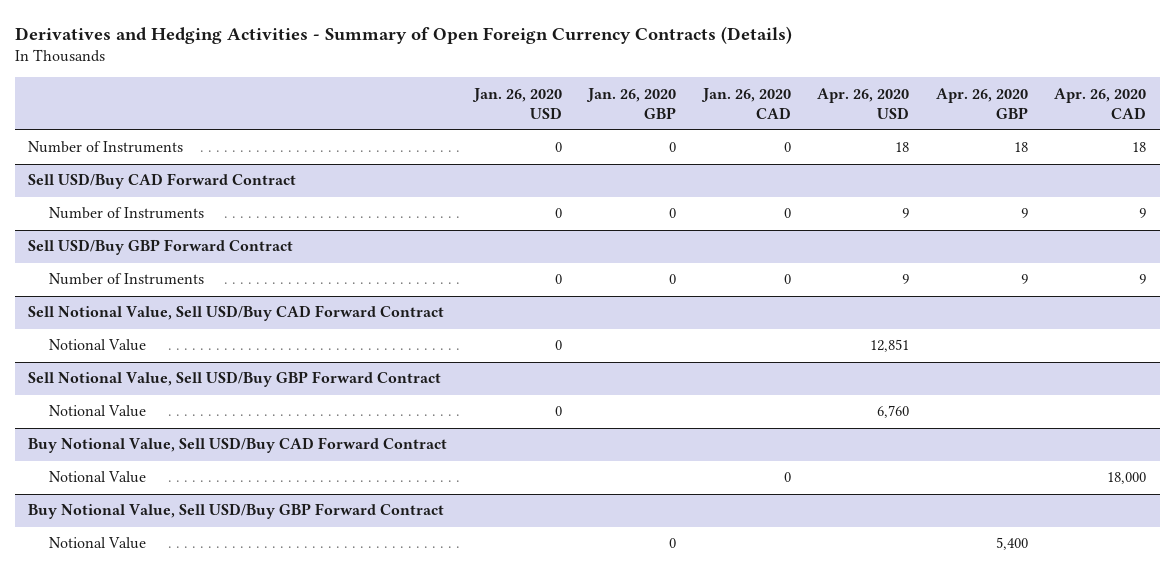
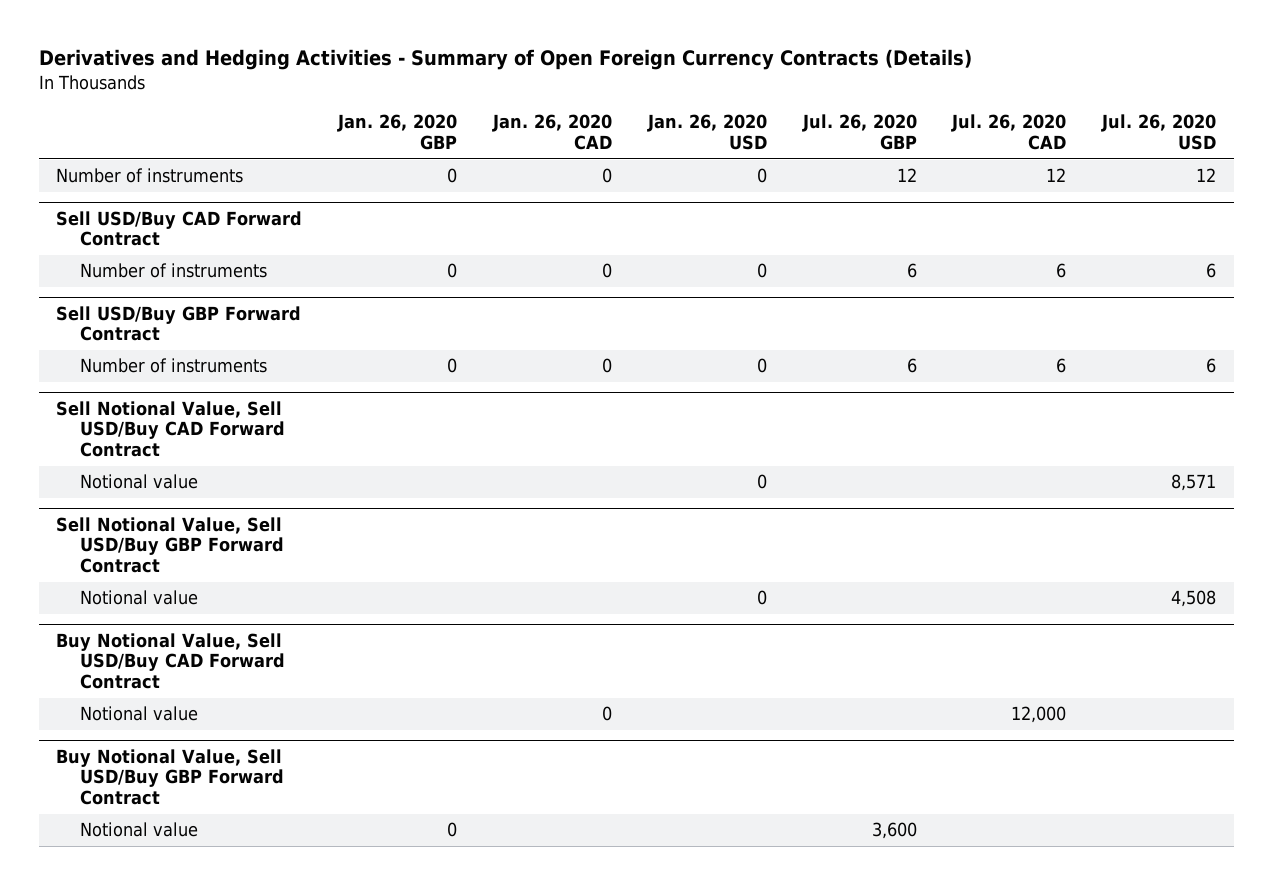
[817,87,910,119] Apr. 26, 2020 USD -> none
[935,87,1028,119] Apr. 26, 2020 GBP -> none
[1054,87,1147,119] Apr. 26, 2020 CAD -> none
none -> [801,114,917,151] Jul. 26, 2020 GBP
none -> [951,114,1067,151] Jul. 26, 2020 CAD
none -> [1101,114,1217,151] Jul. 26, 2020 USD
[28,141,184,154] Number of Instruments -> [56,168,244,184] Number of instruments
[48,207,204,220] Number of Instruments -> [80,263,268,279] Number of instruments
[48,273,204,286] Number of Instruments -> [80,358,268,374] Number of instruments
[48,339,146,352] Notional Value -> [80,474,199,490] Notional value
[48,405,146,418] Notional Value -> [80,590,199,606] Notional value
[48,471,146,484] Notional Value -> [80,706,199,722] Notional value
[48,537,146,550] Notional Value -> [80,822,199,838] Notional value

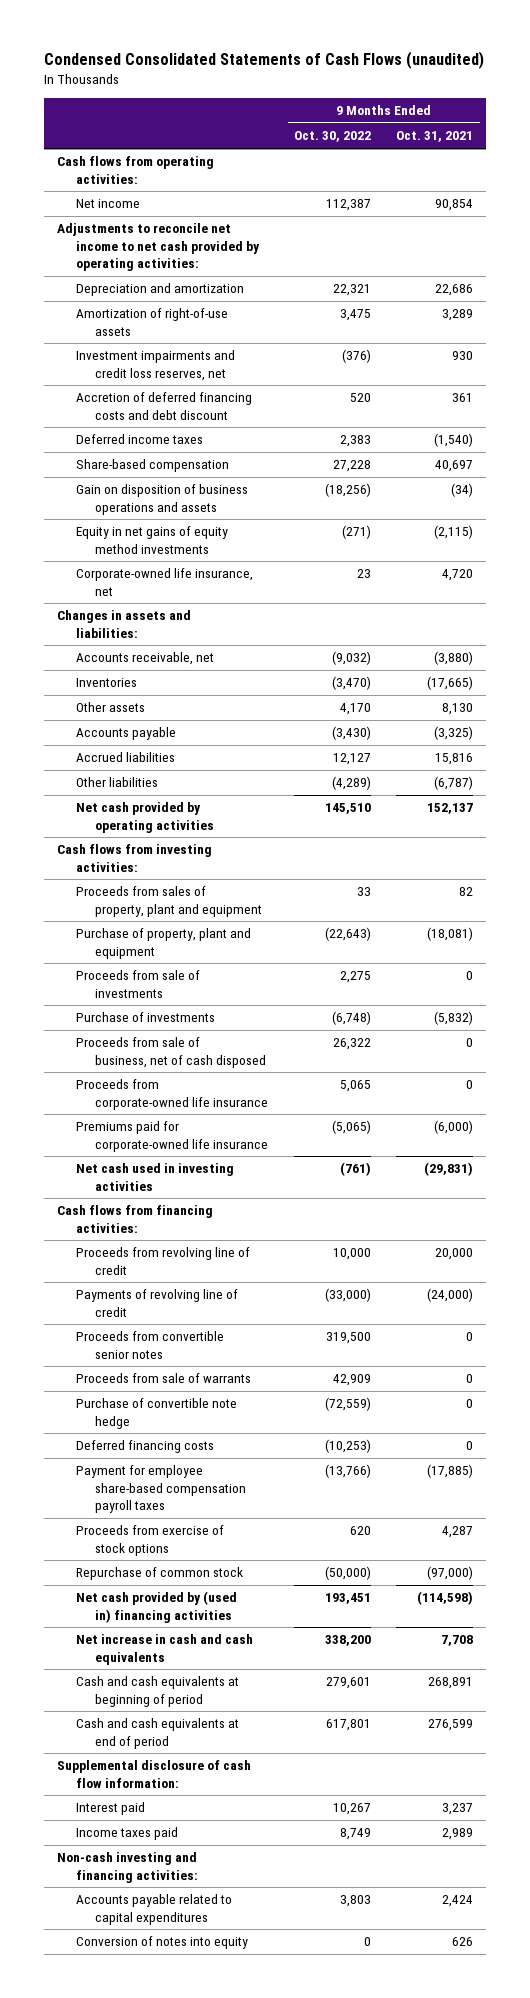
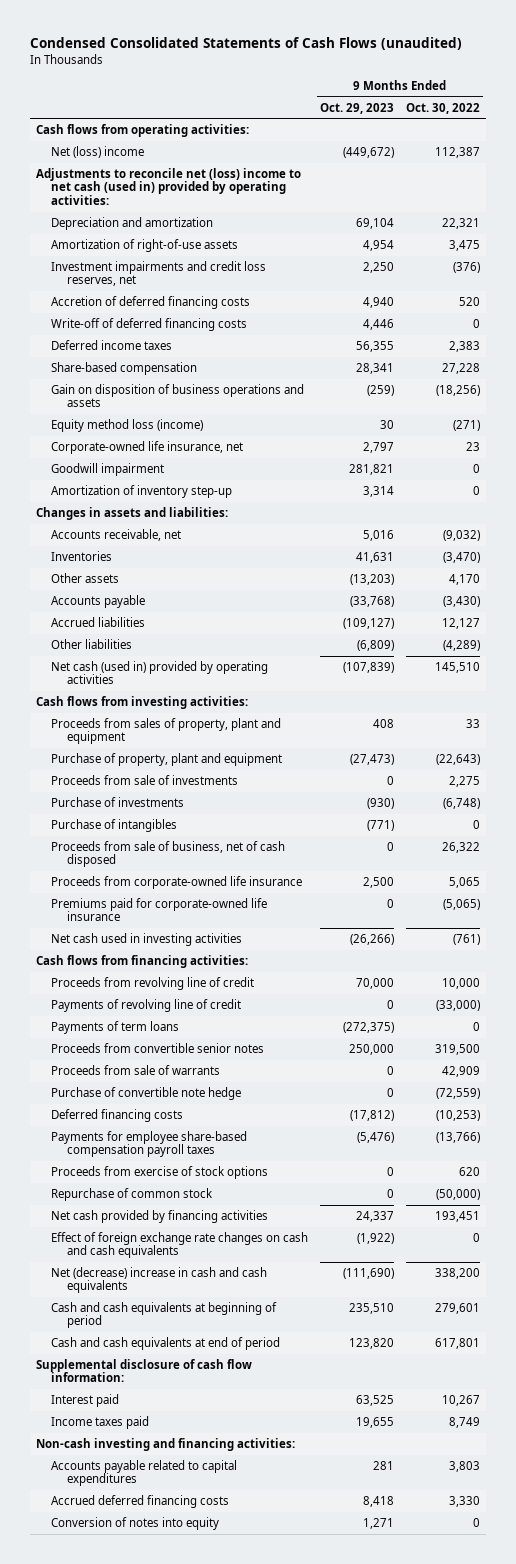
[396,131,474,143] Oct. 31, 2021 -> none
none -> [320,102,395,114] Oct. 29, 2023
[76,199,141,209] Net income -> [51,145,145,158] Net (loss) income
[56,223,261,271] Adjustments to reconcile net income to net cash provided by operating activities: -> [35,167,301,205] Adjustments to reconcile net (loss) income to net cash (used in) provided by operating activities:
[76,392,253,420] Accretion of deferred financing costs and debt discount -> [51,295,251,309] Accretion of deferred financing costs
none -> [51,317,248,331] Write-off of deferred financing costs
[76,526,229,554] Equity in net gains of equity method investments -> [51,418,204,432] Equity method loss (income)
none -> [51,462,165,476] Goodwill impairment
none -> [51,484,233,498] Amortization of inventory step-up
[76,802,215,833] Net cash provided by operating activities -> [51,660,269,685] Net cash (used in) provided by operating activities
none -> [51,818,178,832] Purchase of intangibles
none -> [51,1020,180,1034] Payments of term loans
[76,1465,247,1513] Payment for employee share-based compensation payroll taxes -> [51,1130,248,1158] Payments for employee share-based compensation payroll taxes
[76,1591,238,1623] Net cash provided by (used in) financing activities -> [51,1209,269,1223] Net cash provided by financing activities
none -> [51,1231,309,1259] Effect of foreign exchange rate changes on cash and cash equivalents
[76,1634,254,1665] Net increase in cash and cash equivalents -> [51,1266,268,1294] Net (decrease) increase in cash and cash equivalents
none -> [51,1494,230,1508] Accrued deferred financing costs

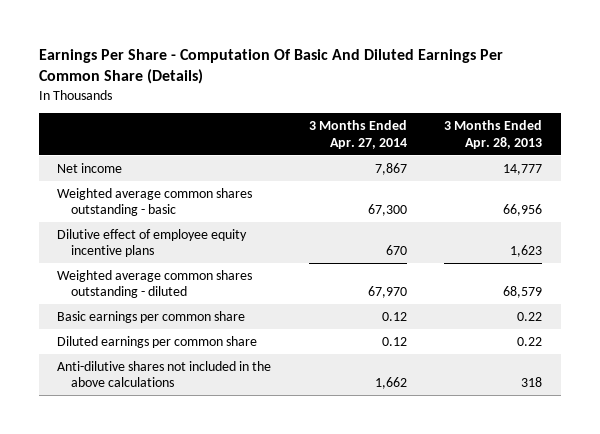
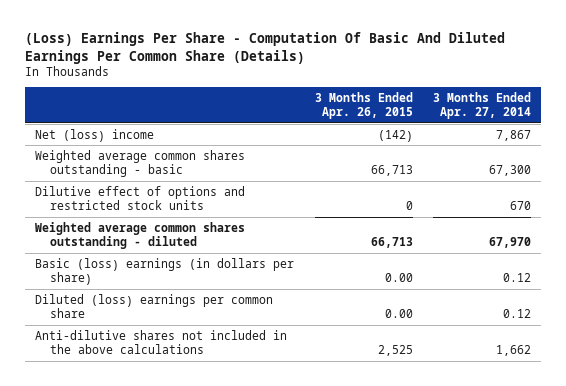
[38,48,503,85] Earnings Per Share - Computation Of Basic And Diluted Earnings Per Common Share (Details) -> [25,31,506,64] (Loss) Earnings Per Share - Computation Of Basic And Diluted Earnings Per Common Share (Details)
[444,120,543,149] 3 Months Ended Apr. 28, 2013 -> none
none -> [314,91,413,120] 3 Months Ended Apr. 26, 2015
[57,162,123,173] Net income -> [35,128,155,142] Net (loss) income
[57,228,248,258] Dilutive effect of employee equity incentive plans -> [35,185,246,211] Dilutive effect of options and restricted stock units
[57,310,246,323] Basic earnings per common share -> [35,257,295,286] Basic (loss) earnings (in dollars per share)
[57,335,258,348] Diluted earnings per common share -> [35,293,274,319] Diluted (loss) earnings per common share

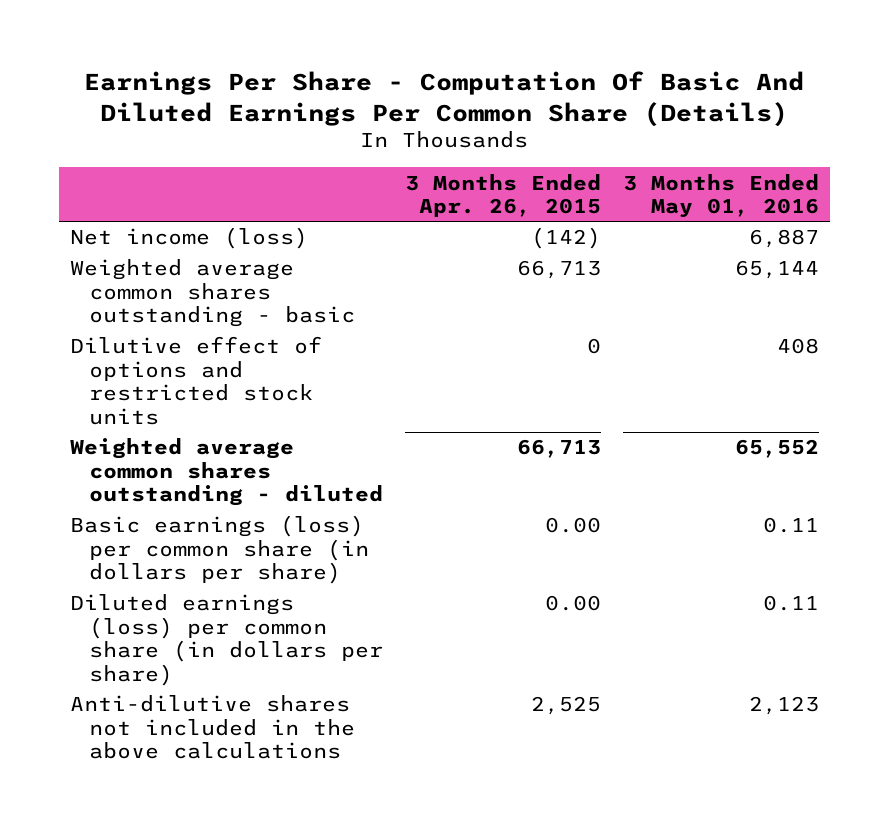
[25,31,506,64] (Loss) Earnings Per Share - Computation Of Basic And Diluted Earnings Per Common Share (Details) -> [84,70,805,127] Earnings Per Share - Computation Of Basic And Diluted Earnings Per Common Share (Details)
[432,91,531,120] 3 Months Ended Apr. 27, 2014 -> none
none -> [622,173,819,219] 3 Months Ended May 01, 2016
[35,128,155,142] Net (loss) income -> [69,227,308,250] Net income (loss)
[35,257,295,286] Basic (loss) earnings (in dollars per share) -> [69,515,370,585] Basic earnings (loss) per common share (in dollars per share)
[35,293,274,319] Diluted (loss) earnings per common share -> [69,594,384,686] Diluted earnings (loss) per common share (in dollars per share)

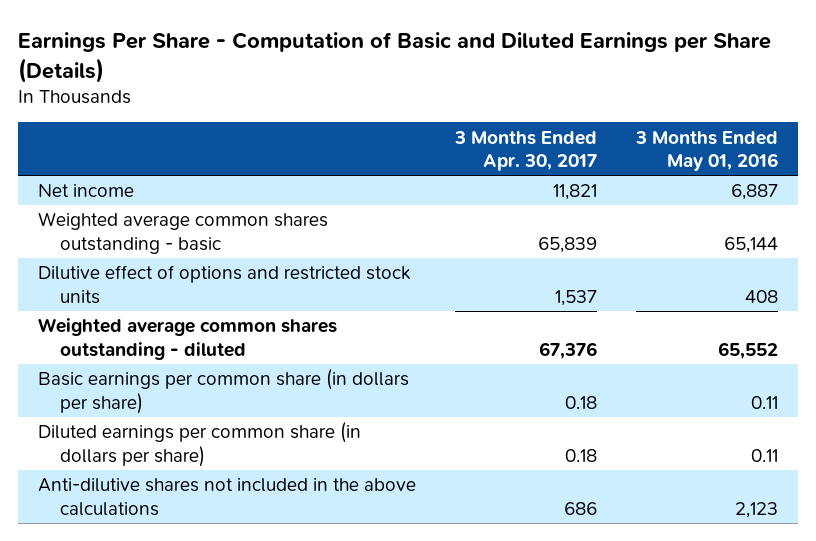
[84,70,805,127] Earnings Per Share - Computation Of Basic And Diluted Earnings Per Common Share (Details) -> [18,32,772,83] Earnings Per Share - Computation of Basic and Diluted Earnings per Share (Details)
[404,173,601,218] 3 Months Ended Apr. 26, 2015 -> none
none -> [454,130,598,171] 3 Months Ended Apr. 30, 2017
[69,227,308,250] Net income (loss) -> [38,184,135,198] Net income
[69,515,370,585] Basic earnings (loss) per common share (in dollars per share) -> [38,369,410,414] Basic earnings per common share (in dollars per share)
[69,594,384,686] Diluted earnings (loss) per common share (in dollars per share) -> [38,422,362,467] Diluted earnings per common share (in dollars per share)

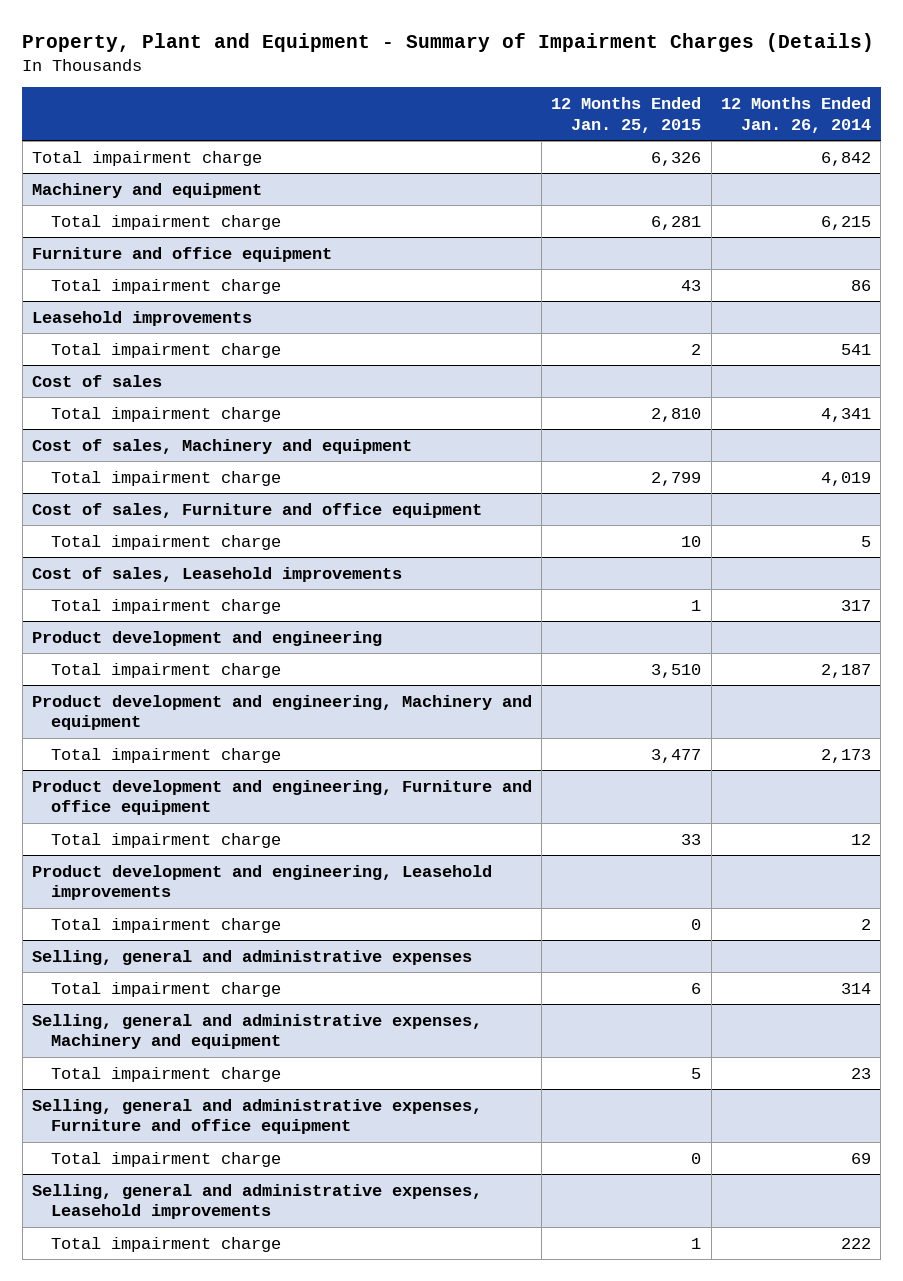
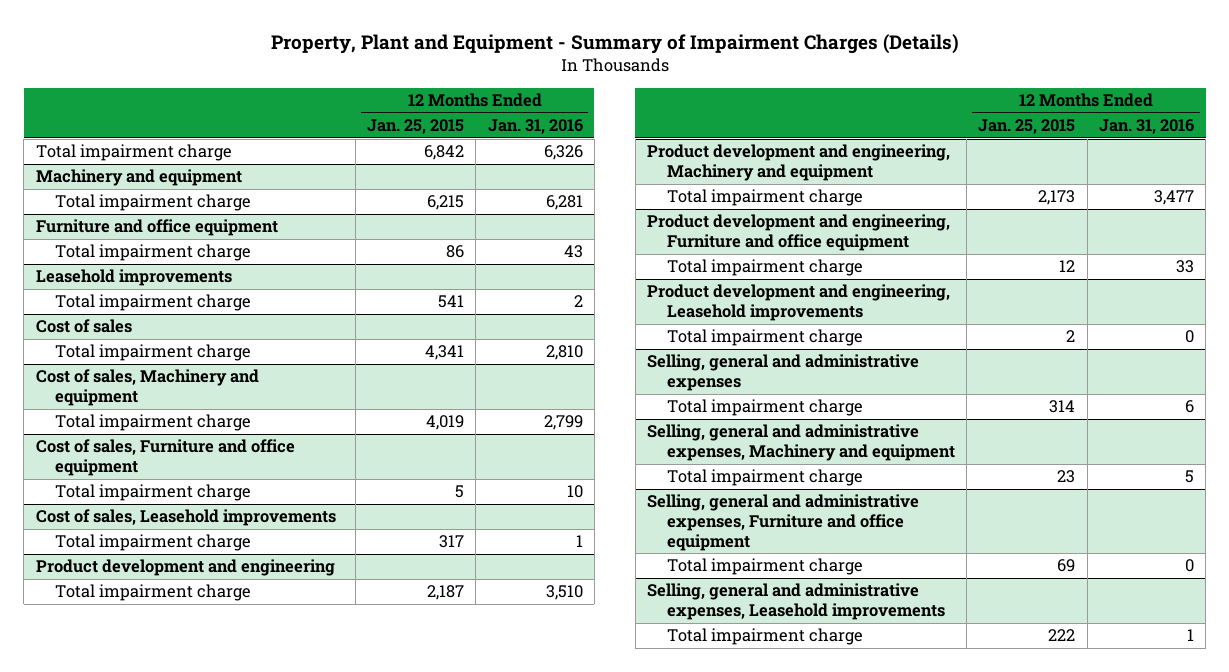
[720,97,871,133] 12 Months Ended Jan. 26, 2014 -> none
none -> [487,119,583,135] Jan. 31, 2016
[651,151,702,166] 6,326 -> [423,145,464,161] 6,842
[651,215,702,230] 6,281 -> [426,195,464,211] 6,215
[681,279,702,291] 43 -> [445,245,464,259] 86
[691,343,702,355] 2 -> [437,295,464,309] 541
[651,407,702,422] 2,810 -> [424,345,464,361] 4,341
[651,471,702,486] 2,799 -> [425,415,464,431] 4,019
[681,535,702,547] 10 -> [454,485,464,499] 5
[691,599,702,611] 1 -> [438,535,464,549] 317
[651,663,702,678] 3,510 -> [426,585,464,601] 2,187
[651,748,702,763] 3,477 -> [1038,190,1076,206] 2,173
[681,833,702,845] 33 -> [1059,260,1076,273] 12
[691,918,702,930] 0 -> [1066,330,1076,343] 2
[691,982,702,994] 6 -> [1049,400,1076,414] 314
[691,1067,702,1079] 5 -> [1057,470,1076,484] 23
[691,1152,702,1164] 0 -> [1057,559,1076,573] 69
[691,1237,702,1249] 1 -> [1048,629,1076,642] 222

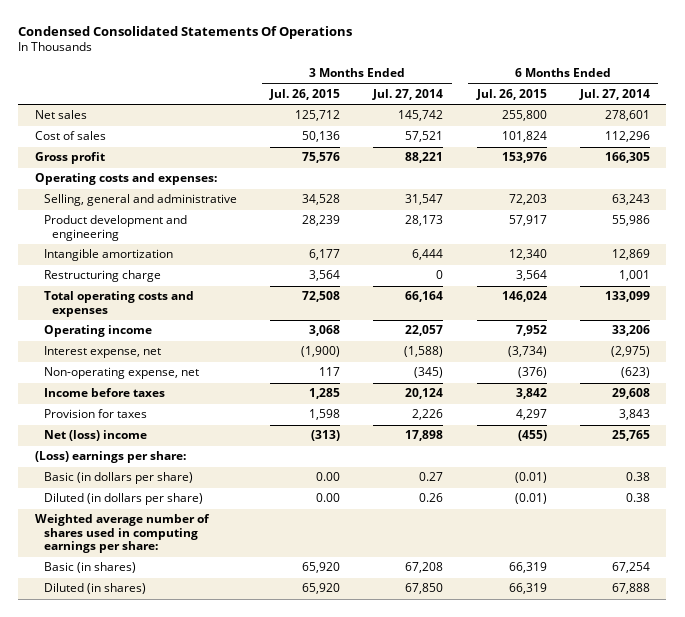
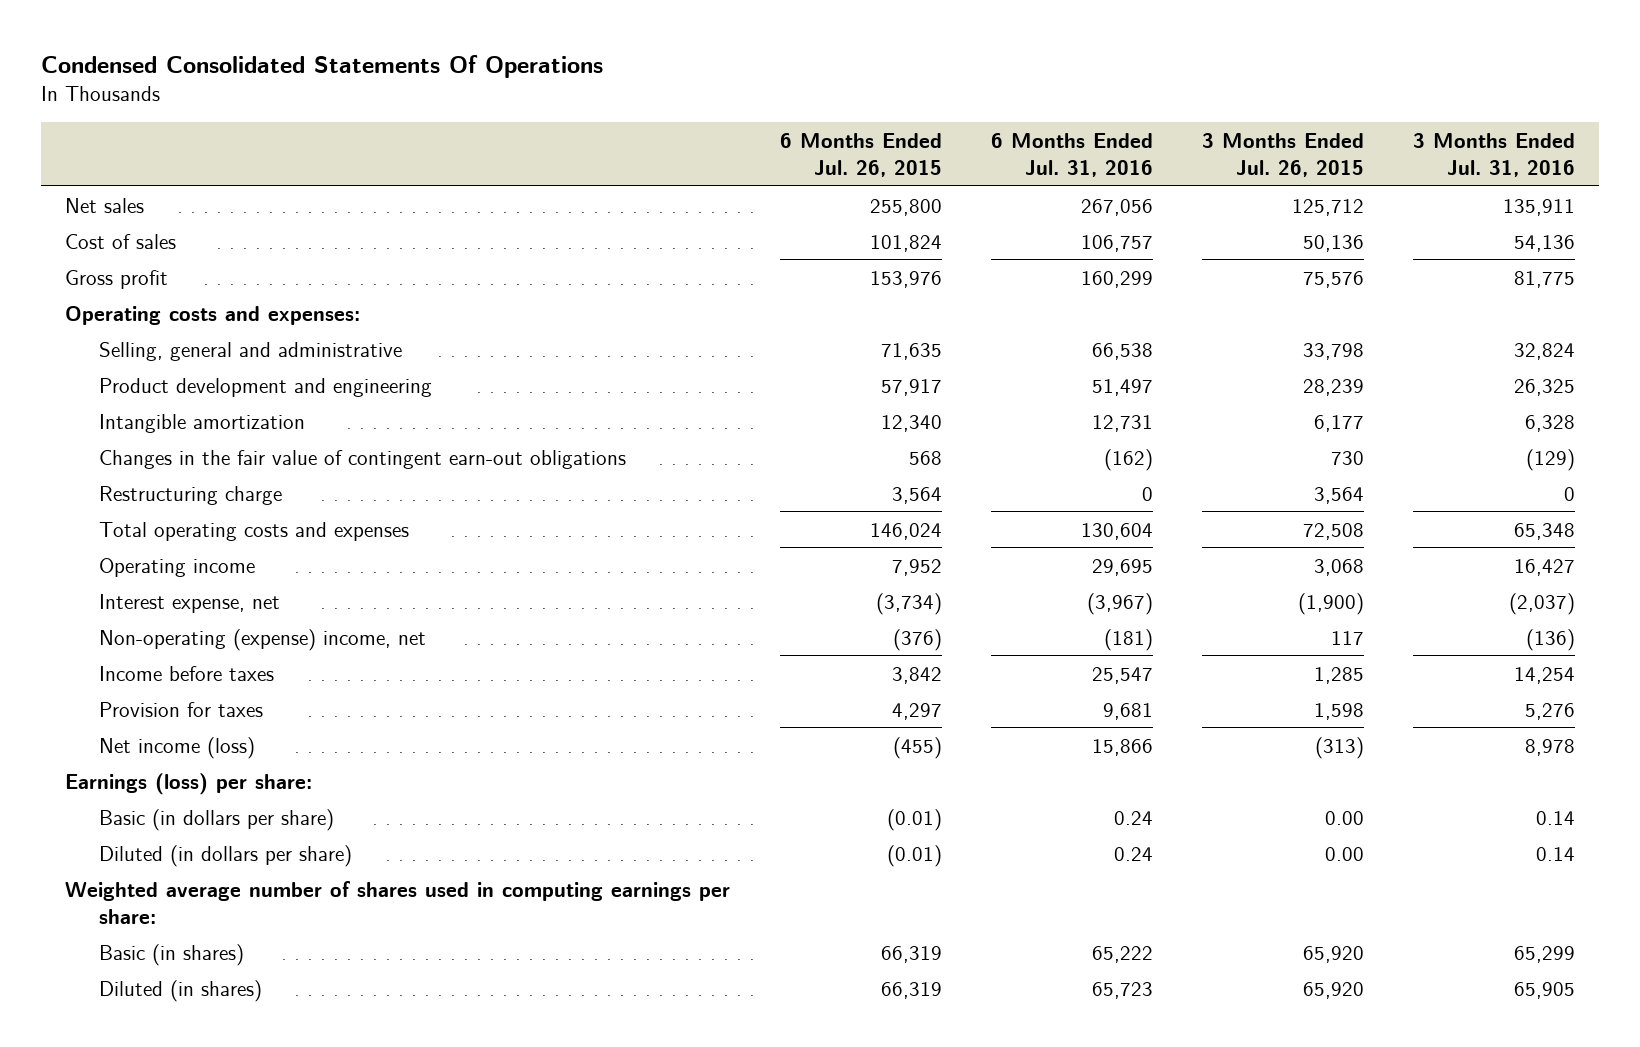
[372,88,444,100] Jul. 27, 2014 -> none
[578,88,650,100] Jul. 27, 2014 -> none
none -> [990,132,1153,177] 6 Months Ended Jul. 31, 2016
none -> [1412,132,1575,177] 3 Months Ended Jul. 31, 2016
[302,194,341,206] 34,528 -> [1302,342,1364,360] 33,798
[508,194,547,206] 72,203 -> [880,342,942,360] 71,635
none -> [98,449,626,469] Changes in the fair value of contingent earn-out obligations
[43,367,199,380] Non-operating expense, net -> [98,628,426,651] Non-operating (expense) income, net
[43,430,147,442] Net (loss) income -> [98,736,255,759] Net income (loss)
[35,451,187,464] (Loss) earnings per share: -> [65,772,313,795] Earnings (loss) per share:

